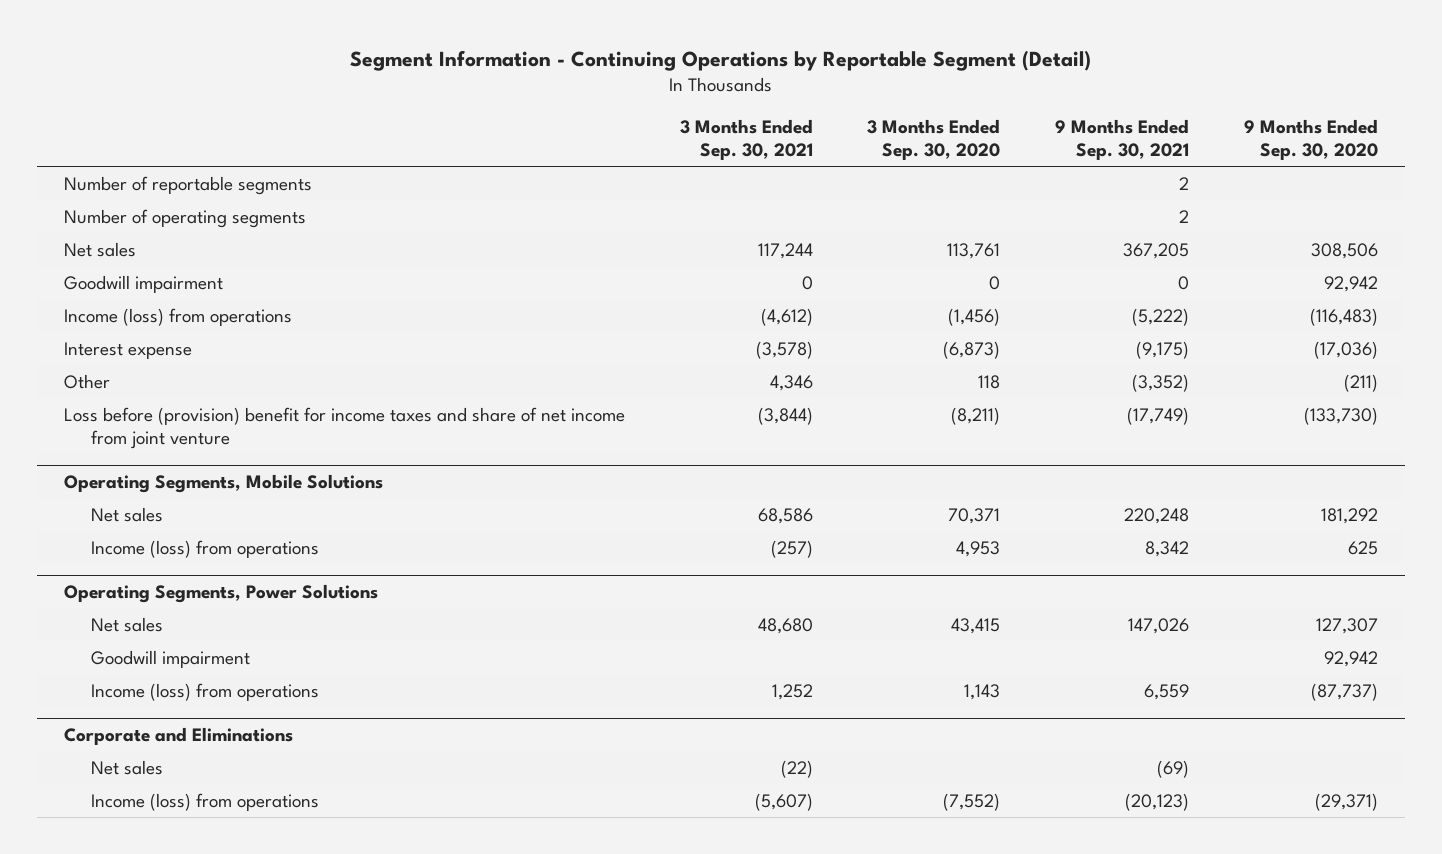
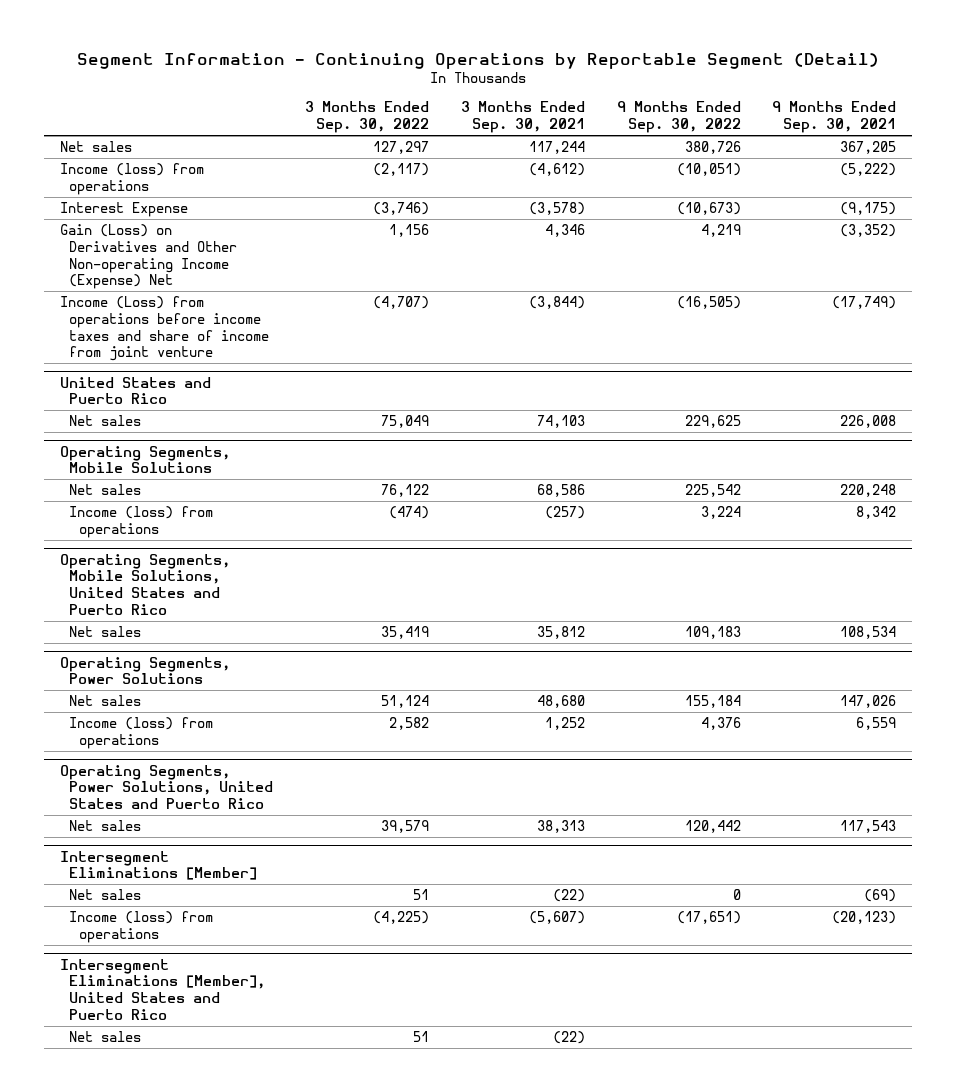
[867,118,1001,161] 3 Months Ended Sep. 30, 2020 -> none
[1243,118,1378,161] 9 Months Ended Sep. 30, 2020 -> none
none -> [305,101,430,134] 3 Months Ended Sep. 30, 2022
none -> [616,101,741,134] 9 Months Ended Sep. 30, 2022
[64,175,313,195] Number of reportable segments -> none
[64,208,307,228] Number of operating segments -> none
[64,274,224,293] Goodwill impairment -> none
[64,341,193,359] Interest expense -> [59,202,188,218] Interest Expense
[64,373,111,389] Other -> [59,224,238,290] Gain (Loss) on Derivatives and Other Non-operating Income (Expense) Net
[64,406,626,449] Loss before (provision) benefit for income taxes and share of net income from joint venture -> [59,296,270,362] Income (Loss) from operations before income taxes and share of income from joint venture
none -> [59,376,211,405] United States and Puerto Rico
none -> [69,415,142,427] Net sales
none -> [59,553,230,615] Operating Segments, Mobile Solutions, United States and Puerto Rico
none -> [69,626,142,638] Net sales
[91,649,251,668] Goodwill impairment -> none
[64,727,294,746] Corporate and Eliminations -> none
none -> [59,764,274,810] Operating Segments, Power Solutions, United States and Puerto Rico
none -> [69,820,142,832] Net sales
none -> [59,850,258,881] Intersegment Eliminations [Member]
none -> [59,958,266,1020] Intersegment Eliminations [Member], United States and Puerto Rico
none -> [69,1031,142,1043] Net sales

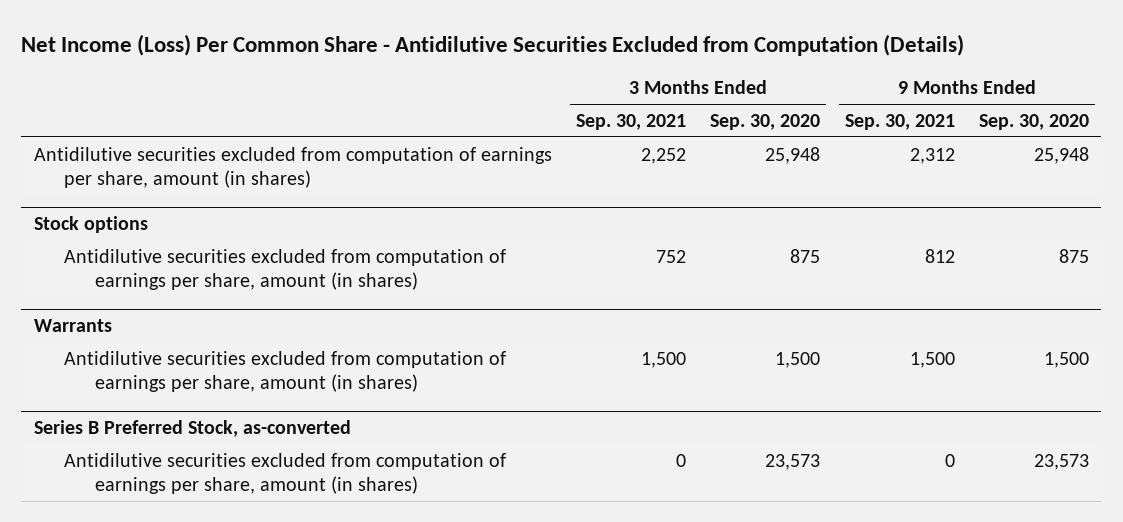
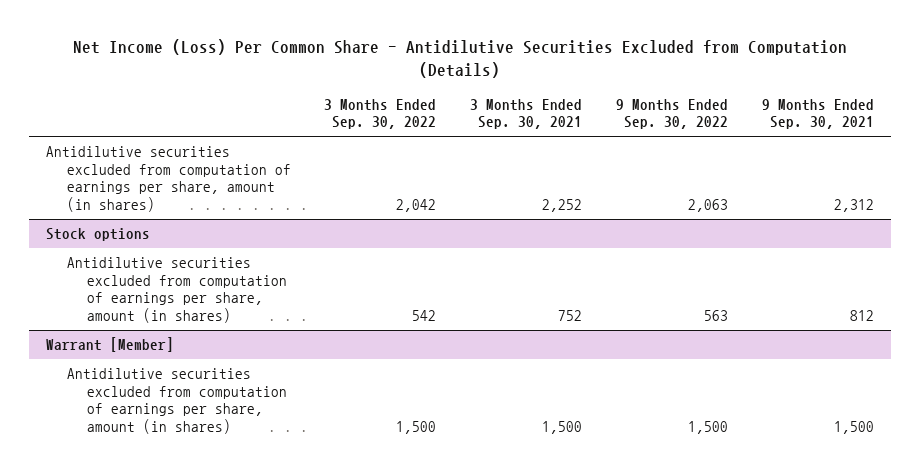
[710,113,821,130] Sep. 30, 2020 -> none
[979,113,1090,130] Sep. 30, 2020 -> none
none -> [324,98,437,130] 3 Months Ended Sep. 30, 2022
none -> [616,98,729,130] 9 Months Ended Sep. 30, 2022
[33,319,112,333] Warrants -> [45,337,174,353] Warrant [Member]
[33,420,351,438] Series B Preferred Stock, as-converted -> none
[64,452,507,495] Antidilutive securities excluded from computation of earnings per share, amount (in shares) -> none

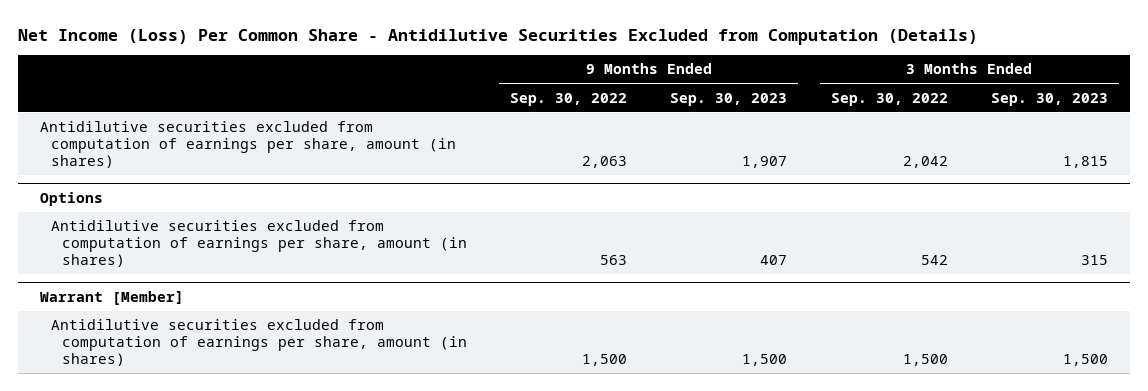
[470,98,583,130] 3 Months Ended Sep. 30, 2021 -> none
[762,98,875,130] 9 Months Ended Sep. 30, 2021 -> none
none -> [670,92,788,106] Sep. 30, 2023
none -> [991,92,1109,106] Sep. 30, 2023
[45,228,150,242] Stock options -> [39,191,103,206] Options

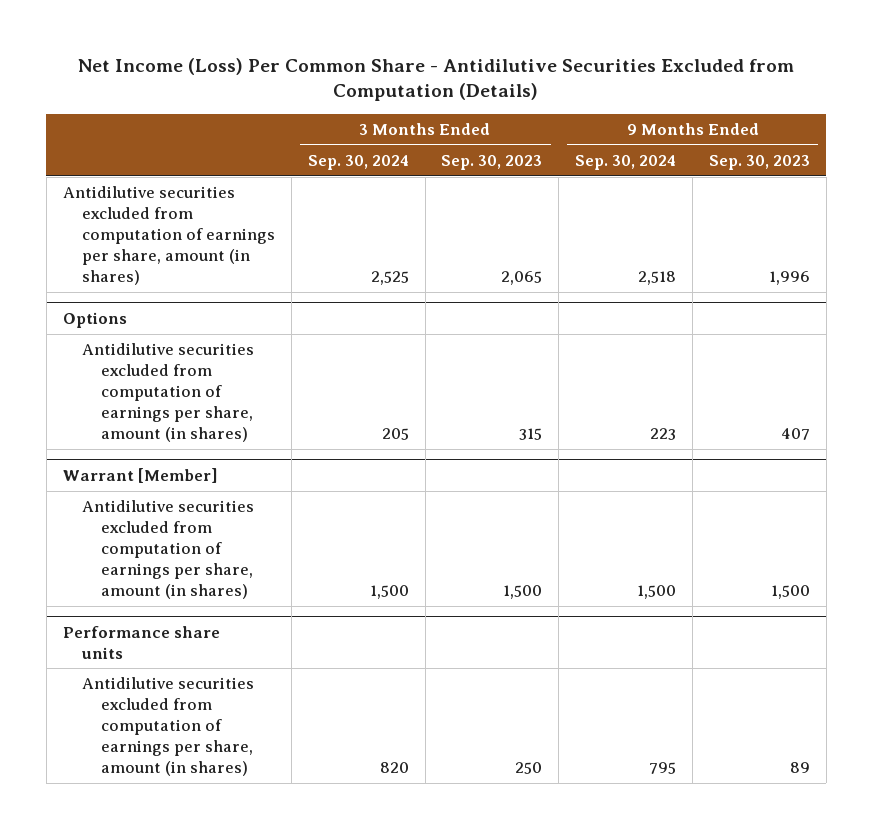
[509,92,627,106] Sep. 30, 2022 -> none
[830,92,948,106] Sep. 30, 2022 -> none
none -> [307,154,409,170] Sep. 30, 2024
none -> [575,154,677,170] Sep. 30, 2024
[742,156,788,169] 1,907 -> [768,270,810,285] 1,996
[1063,156,1109,169] 1,815 -> [501,270,543,285] 2,065
none -> [62,625,220,659] Performance share units
none -> [82,677,255,776] Antidilutive securities excluded from computation of earnings per share, amount (in shares)

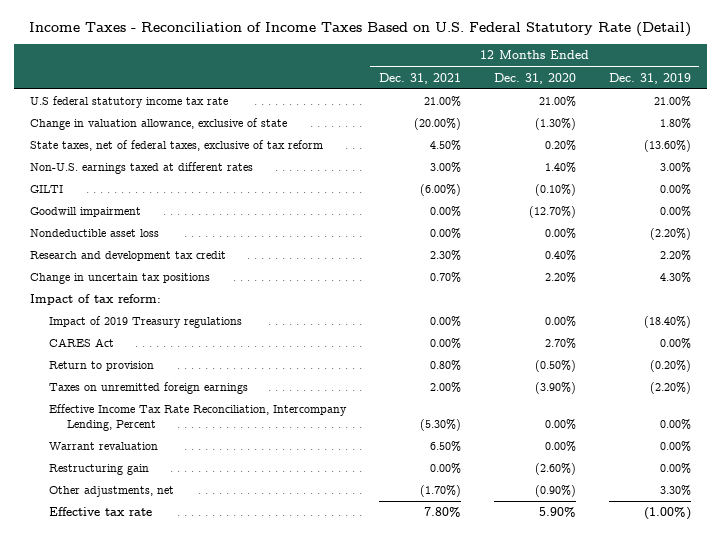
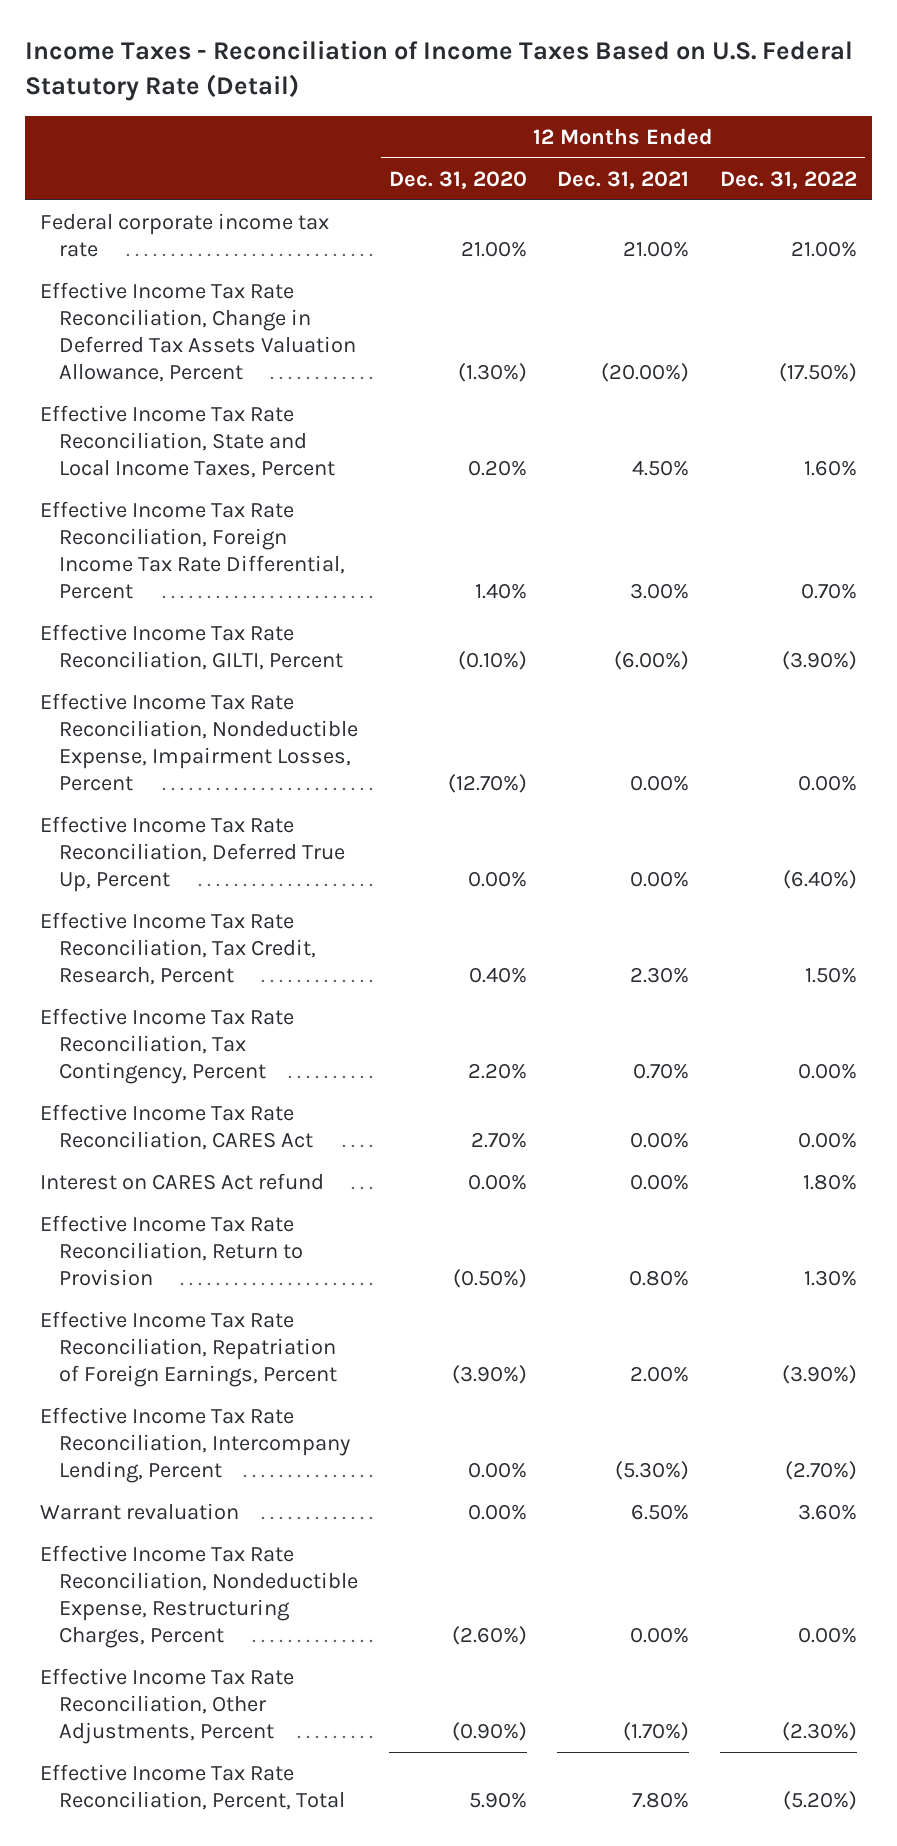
[608,72,691,84] Dec. 31, 2019 -> none
none -> [719,170,857,189] Dec. 31, 2022
[30,185,64,194] GILTI -> none
[30,229,160,238] Nondeductible asset loss -> none
[30,294,162,306] Impact of tax reform: -> none
[48,316,242,329] Impact of 2019 Treasury regulations -> none
[30,96,229,109] U.S federal statutory income tax rate -> [40,212,330,258] Federal corporate income tax rate
[30,118,288,131] Change in valuation allowance, exclusive of state -> [40,281,356,383] Effective Income Tax Rate Reconciliation, Change in Deferred Tax Assets Valuation Allowance, Percent
[30,140,324,152] State taxes, net of federal taxes, exclusive of tax reform -> [40,404,335,479] Effective Income Tax Rate Reconciliation, State and Local Income Taxes, Percent
[30,162,254,175] Non-U.S. earnings taxed at different rates -> [40,500,345,600] Effective Income Tax Rate Reconciliation, Foreign Income Tax Rate Differential, Percent
none -> [40,623,343,671] Effective Income Tax Rate Reconciliation, GILTI, Percent
[30,207,142,218] Goodwill impairment -> [40,692,358,792] Effective Income Tax Rate Reconciliation, Nondeductible Expense, Impairment Losses, Percent
none -> [40,815,345,893] Effective Income Tax Rate Reconciliation, Deferred True Up, Percent
[30,251,227,262] Research and development tax credit -> [40,911,316,986] Effective Income Tax Rate Reconciliation, Tax Credit, Research, Percent
[30,273,211,285] Change in uncertain tax positions -> [40,1007,295,1085] Effective Income Tax Rate Reconciliation, Tax Contingency, Percent
[48,338,114,348] CARES Act -> [40,1103,313,1151] Effective Income Tax Rate Reconciliation, CARES Act
none -> [40,1172,325,1190] Interest on CARES Act refund
[48,361,154,372] Return to provision -> [40,1214,303,1287] Effective Income Tax Rate Reconciliation, Return to Provision
[48,382,248,395] Taxes on unremitted foreign earnings -> [40,1310,337,1388] Effective Income Tax Rate Reconciliation, Repatriation of Foreign Earnings, Percent
[48,464,149,476] Restructuring gain -> [40,1544,358,1649] Effective Income Tax Rate Reconciliation, Nondeductible Expense, Restructuring Charges, Percent
[48,486,174,498] Other adjustments, net -> [40,1667,295,1745] Effective Income Tax Rate Reconciliation, Other Adjustments, Percent
[48,507,152,517] Effective tax rate -> [40,1763,345,1811] Effective Income Tax Rate Reconciliation, Percent, Total

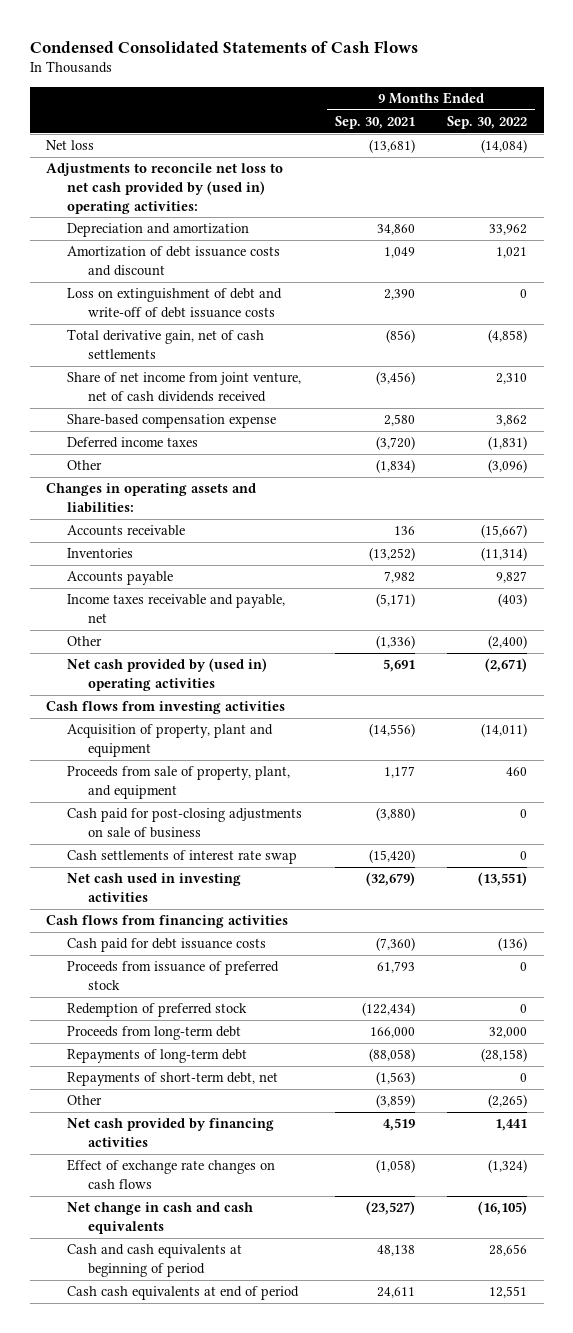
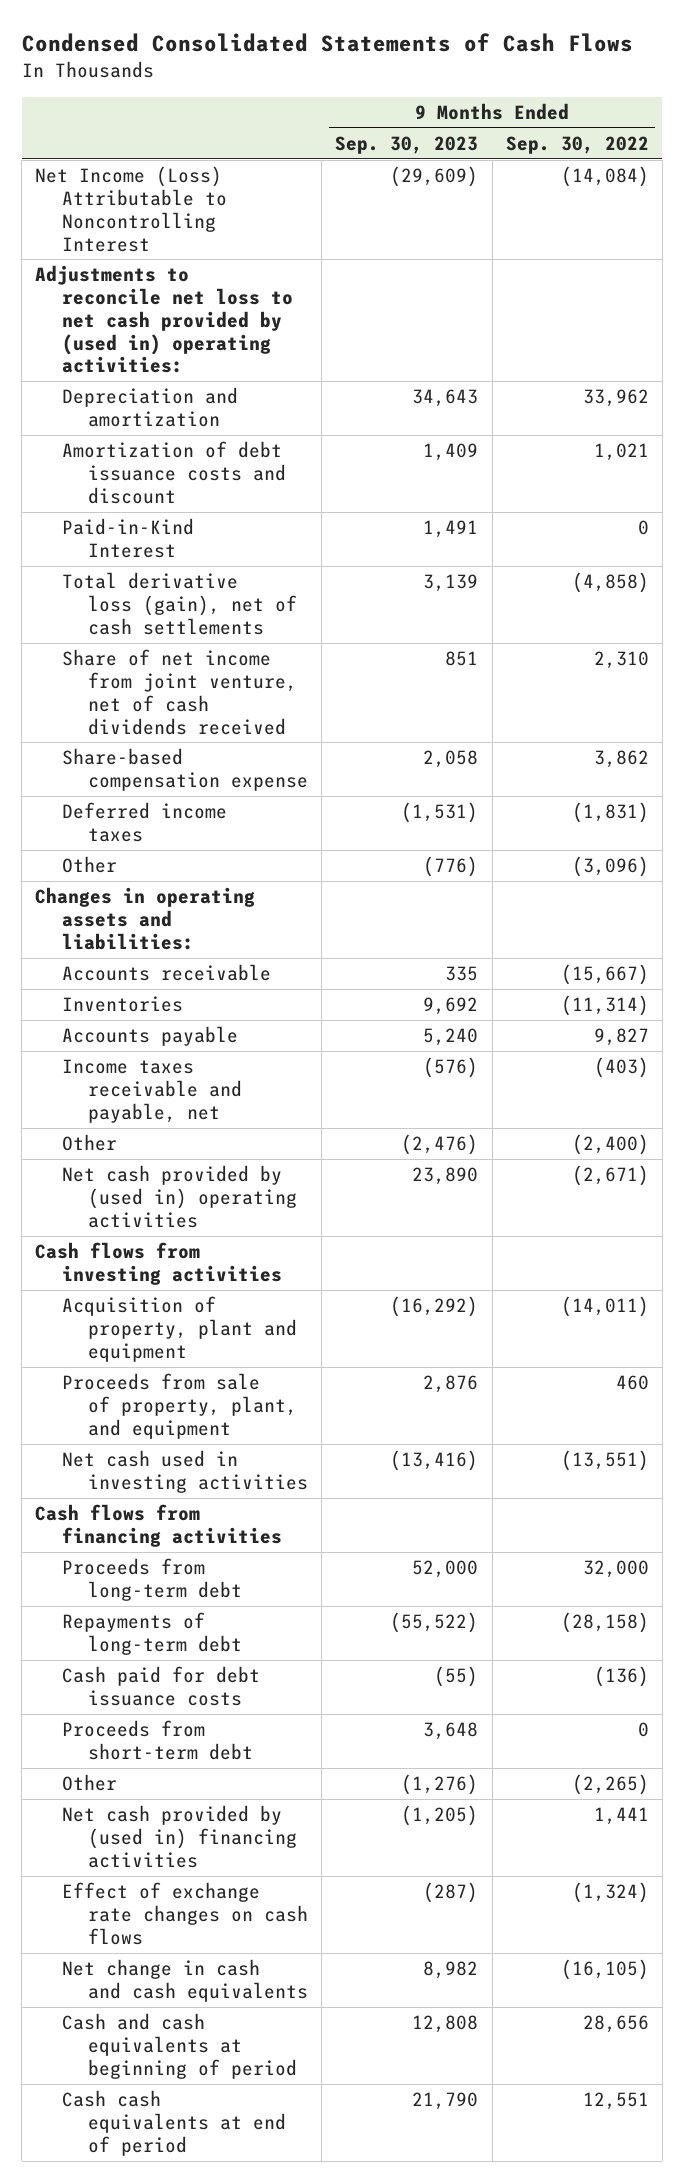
[334,115,415,129] Sep. 30, 2021 -> none
none -> [335,135,479,154] Sep. 30, 2023
[45,140,94,151] Net loss -> [35,166,227,252] Net Income (Loss) Attributable to Noncontrolling Interest
[67,288,283,318] Loss on extinguishment of debt and write-off of debt issuance costs -> none
none -> [61,518,194,559] Paid-in-Kind Interest
[67,329,265,359] Total derivative gain, net of cash settlements -> [61,572,298,635] Total derivative loss (gain), net of cash settlements
[67,808,303,838] Cash paid for post-closing adjustments on sale of business -> none
[67,850,298,865] Cash settlements of interest rate swap -> none
[67,961,280,990] Proceeds from issuance of preferred stock -> none
[67,1003,248,1018] Redemption of preferred stock -> none
[67,1072,279,1087] Repayments of short-term debt, net -> none
[67,938,267,953] Cash paid for debt issuance costs -> [61,1666,260,1707] Cash paid for debt issuance costs
none -> [61,1720,254,1761] Proceeds from short-term debt
[67,1118,275,1147] Net cash provided by financing activities -> [61,1805,298,1868] Net cash provided by (used in) financing activities

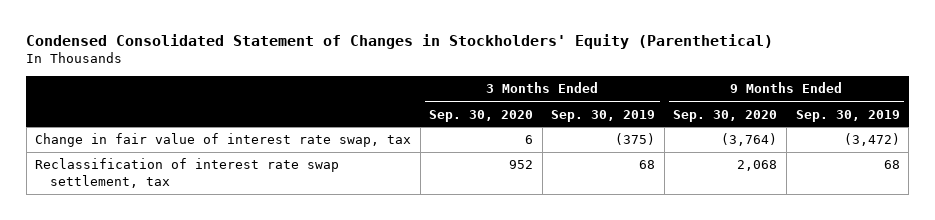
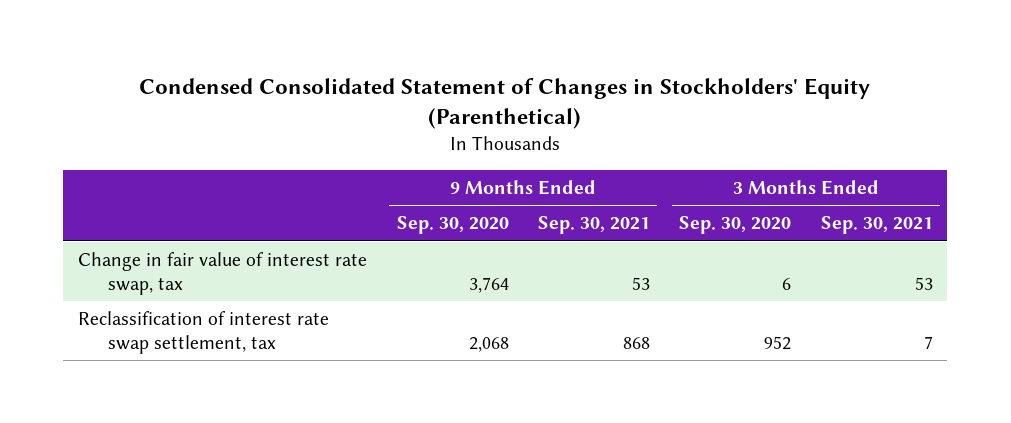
[551,109,656,122] Sep. 30, 2019 -> none
[795,109,900,122] Sep. 30, 2019 -> none
none -> [537,216,650,235] Sep. 30, 2021
none -> [820,216,933,235] Sep. 30, 2021
[721,133,778,147] (3,764) -> [468,276,509,293] 3,764

